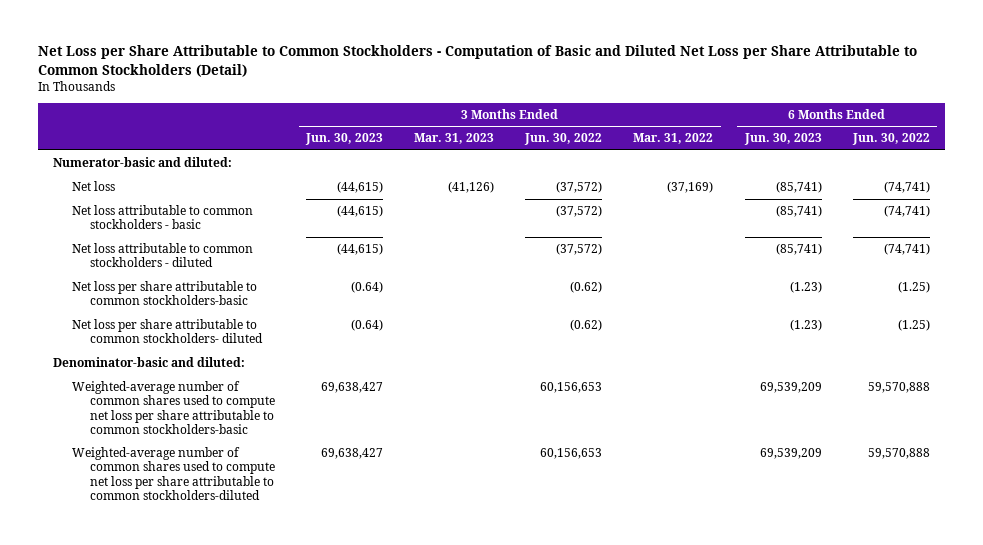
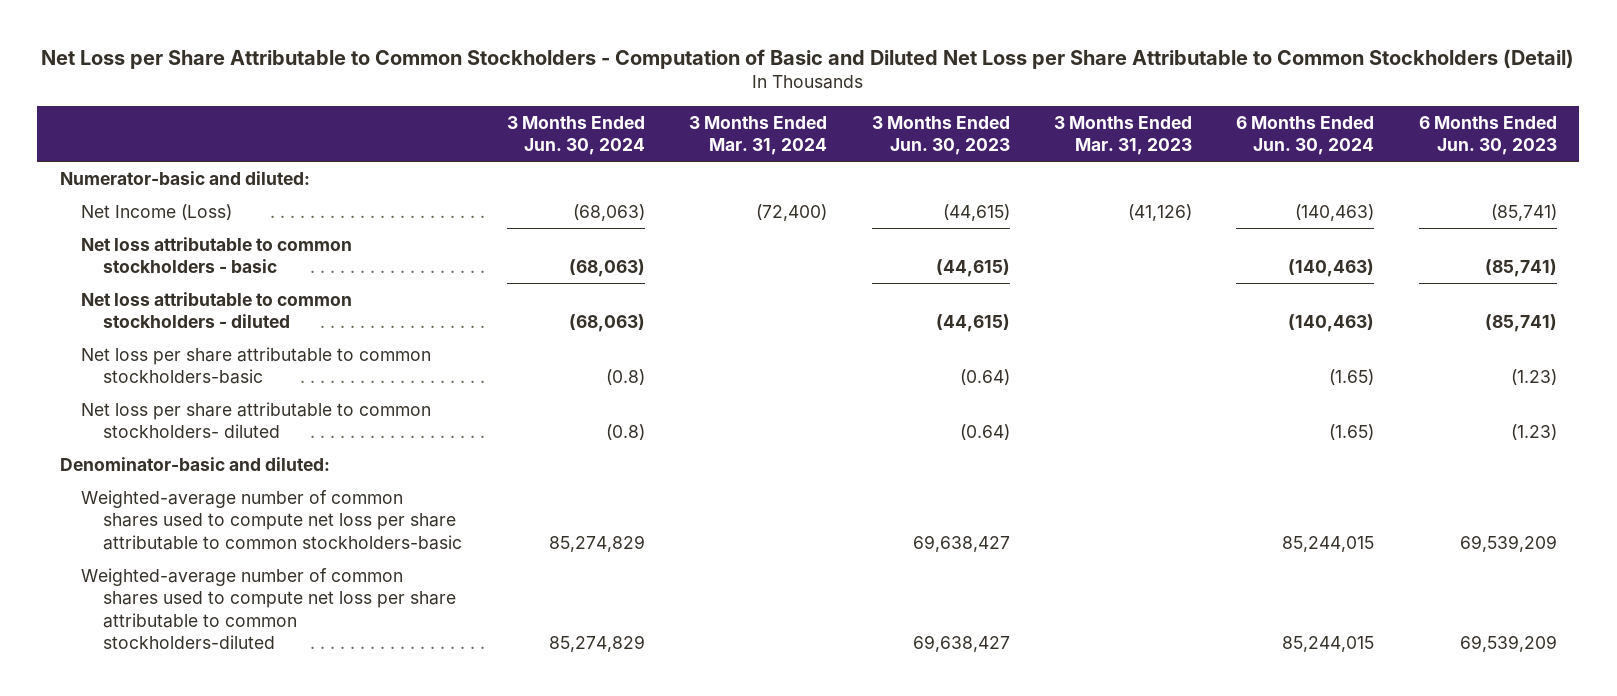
[524,133,603,146] Jun. 30, 2022 -> none
[633,133,714,145] Mar. 31, 2022 -> none
[851,133,930,146] Jun. 30, 2022 -> none
none -> [506,115,645,156] 3 Months Ended Jun. 30, 2024
none -> [689,115,828,156] 3 Months Ended Mar. 31, 2024
none -> [1236,115,1375,156] 6 Months Ended Jun. 30, 2024
[71,181,115,192] Net loss -> [81,203,233,220] Net Income (Loss)

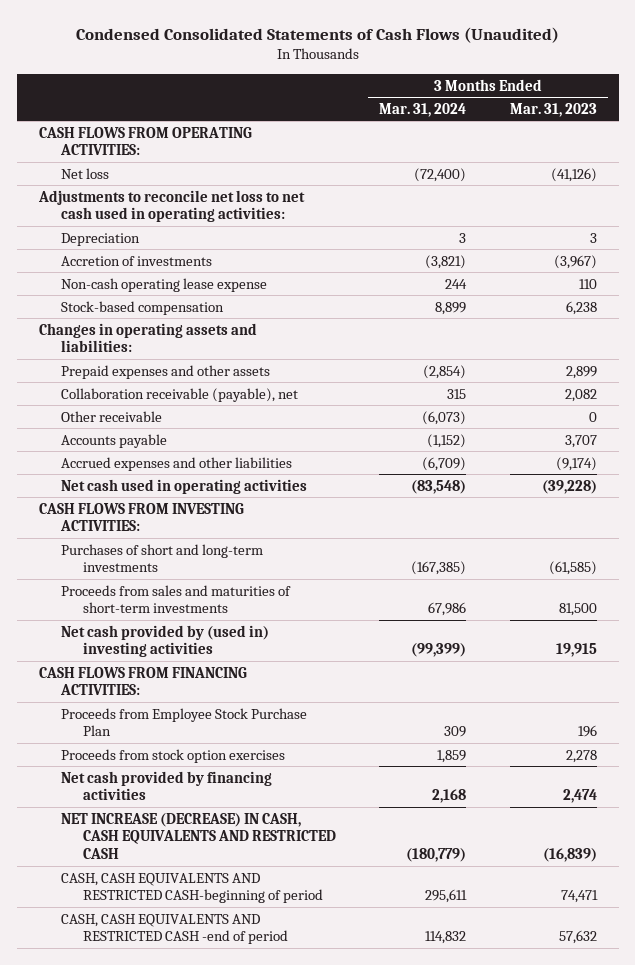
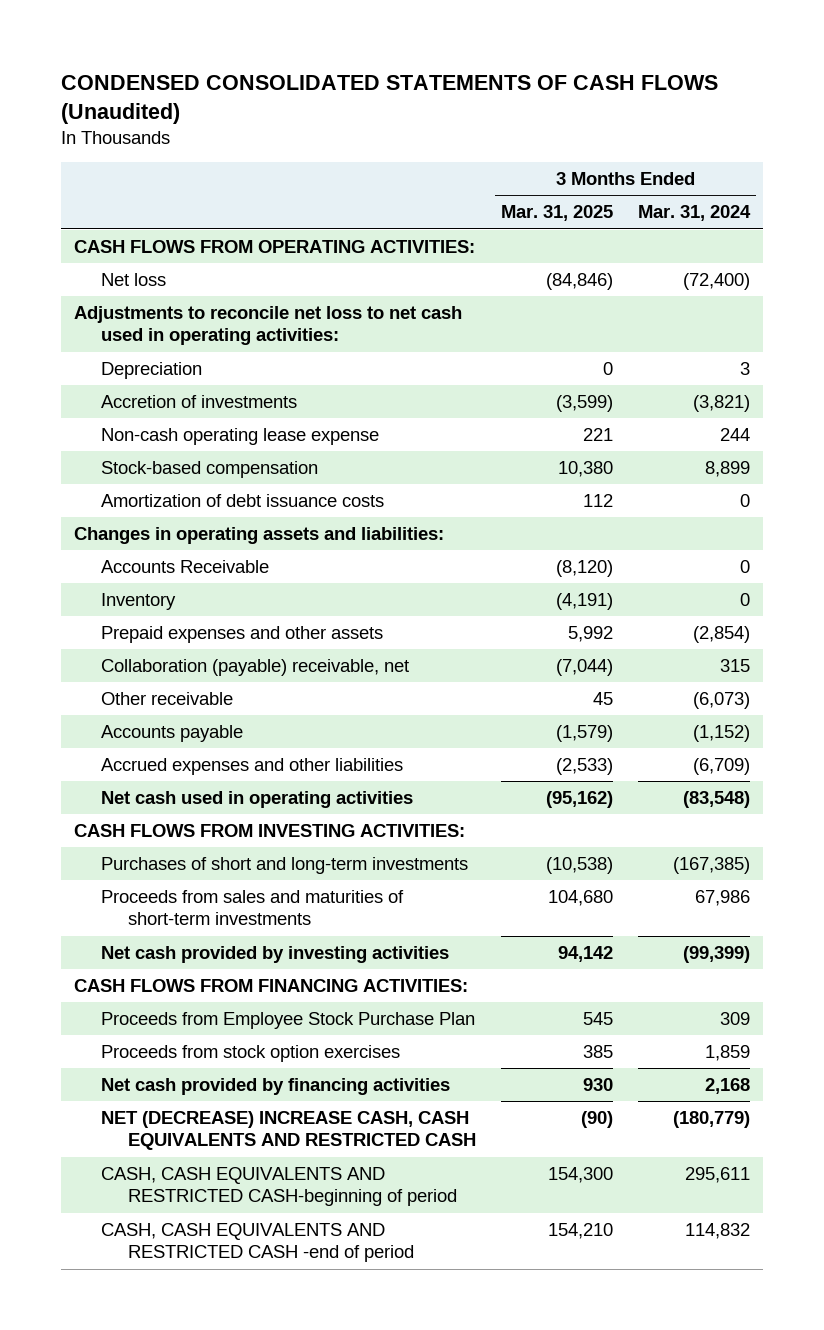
[75,26,559,43] Condensed Consolidated Statements of Cash Flows (Unaudited) -> [61,74,719,124] CONDENSED CONSOLIDATED STATEMENTS OF CASH FLOWS (Unaudited)
[509,102,597,117] Mar. 31, 2023 -> none
none -> [501,205,614,222] Mar. 31, 2025
none -> [101,493,385,507] Amortization of debt issuance costs
none -> [101,559,270,573] Accounts Receivable
none -> [101,592,177,610] Inventory
[60,387,298,402] Collaboration receivable (payable), net -> [101,658,410,676] Collaboration (payable) receivable, net
[60,624,269,658] Net cash provided by (used in) investing activities -> [101,945,450,963] Net cash provided by investing activities
[60,812,336,860] NET INCREASE (DECREASE) IN CASH, CASH EQUIVALENTS AND RESTRICTED CASH -> [101,1110,477,1151] NET (DECREASE) INCREASE CASH, CASH EQUIVALENTS AND RESTRICTED CASH

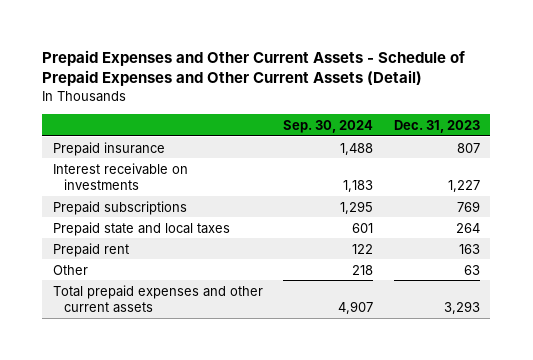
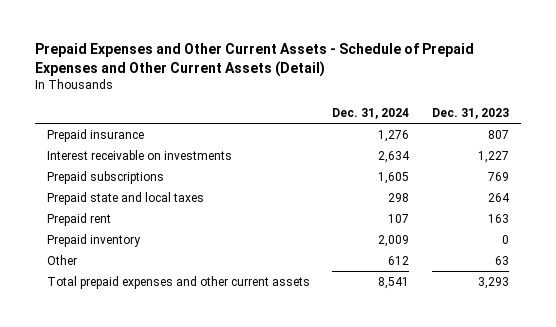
[283,119,374,133] Sep. 30, 2024 -> none
none -> [332,107,410,119] Dec. 31, 2024
none -> [46,234,141,248] Prepaid inventory

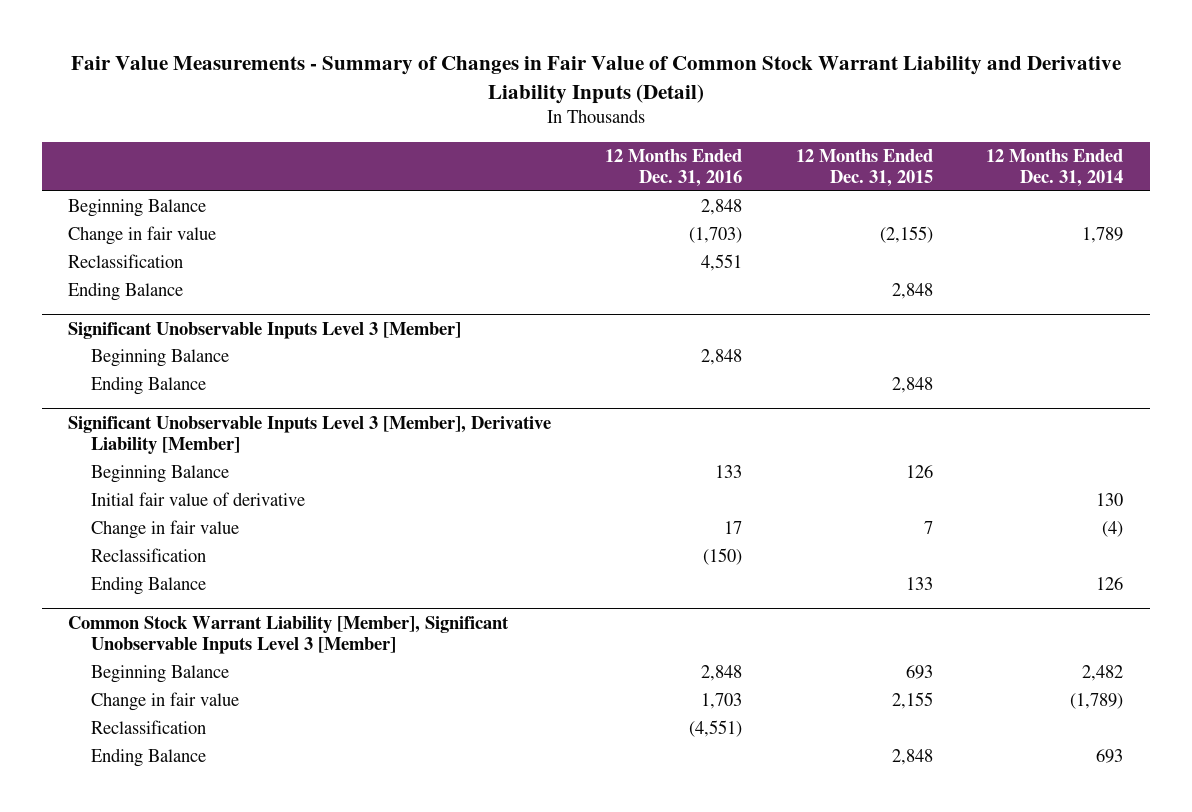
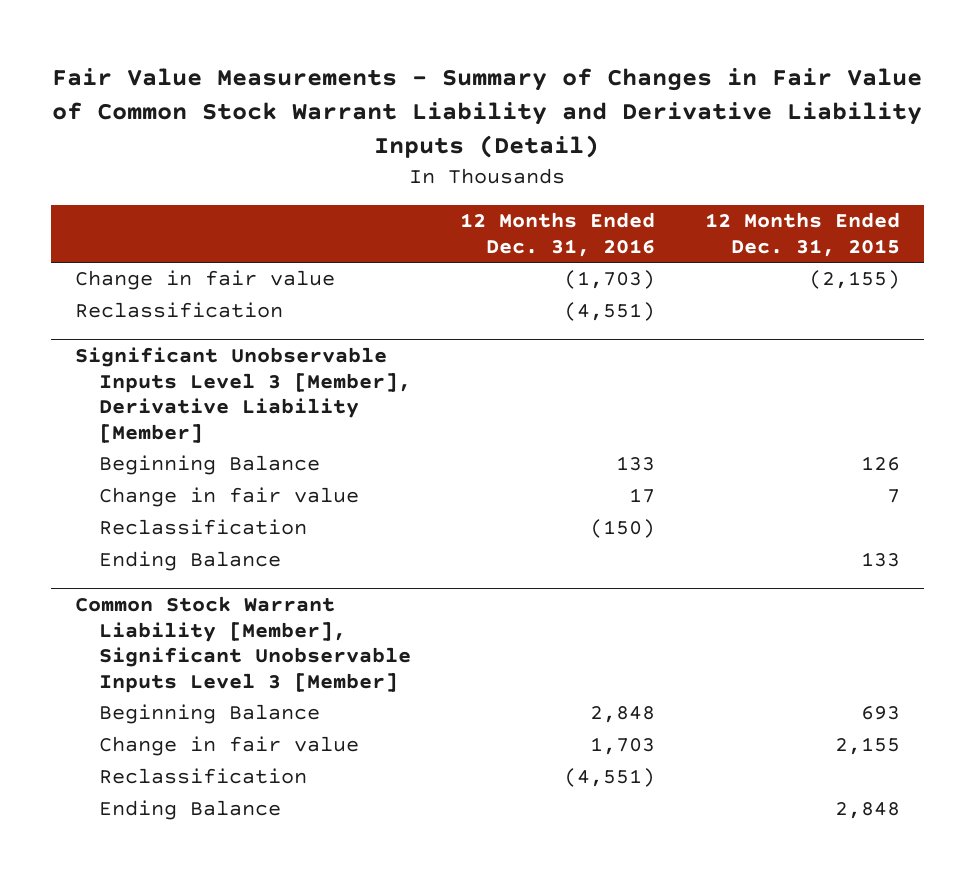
[986,148,1124,188] 12 Months Ended Dec. 31, 2014 -> none
[68,198,207,217] Beginning Balance -> none
[68,281,184,301] Ending Balance -> none
[68,321,462,339] Significant Unobservable Inputs Level 3 [Member] -> none
[91,348,230,367] Beginning Balance -> none
[91,375,207,395] Ending Balance -> none
[701,253,743,271] 4,551 -> [564,302,656,322] (4,551)
[91,491,306,506] Initial fair value of derivative -> none

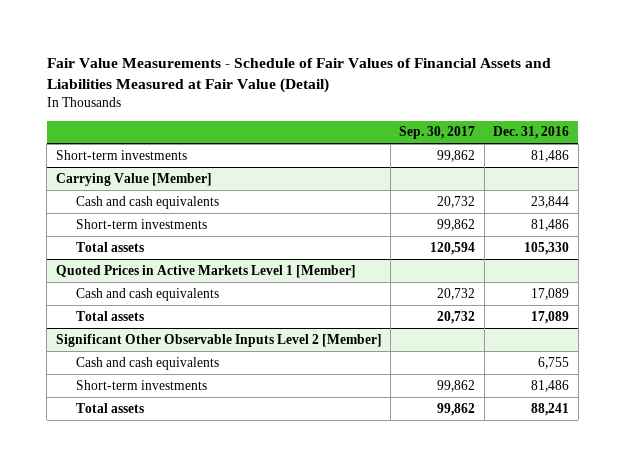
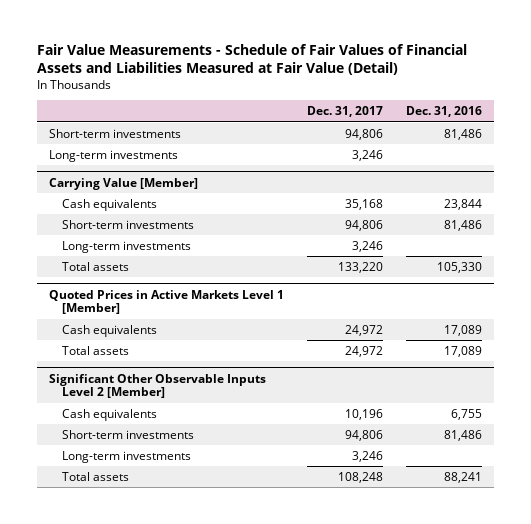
[399,126,476,140] Sep. 30, 2017 -> none
none -> [307,105,384,117] Dec. 31, 2017
none -> [48,149,178,162] Long-term investments
[75,195,219,209] Cash and cash equivalents -> [61,198,157,211] Cash equivalents
none -> [61,240,191,253] Long-term investments
[75,287,219,301] Cash and cash equivalents -> [61,324,157,337] Cash equivalents
[75,356,219,370] Cash and cash equivalents -> [61,408,157,421] Cash equivalents
none -> [61,450,191,463] Long-term investments

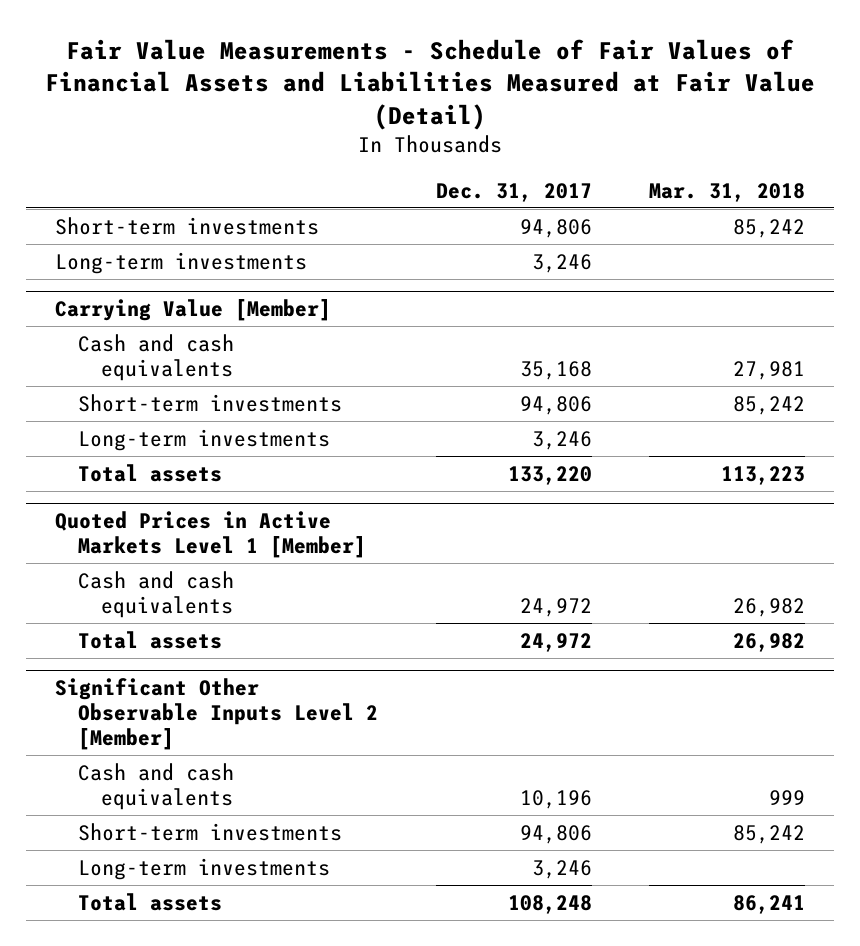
[406,105,483,117] Dec. 31, 2016 -> none
none -> [648,182,805,202] Mar. 31, 2018
[61,198,157,211] Cash equivalents -> [78,333,235,381] Cash and cash equivalents
[61,324,157,337] Cash equivalents -> [78,570,235,618] Cash and cash equivalents
[61,408,157,421] Cash equivalents -> [78,762,235,810] Cash and cash equivalents

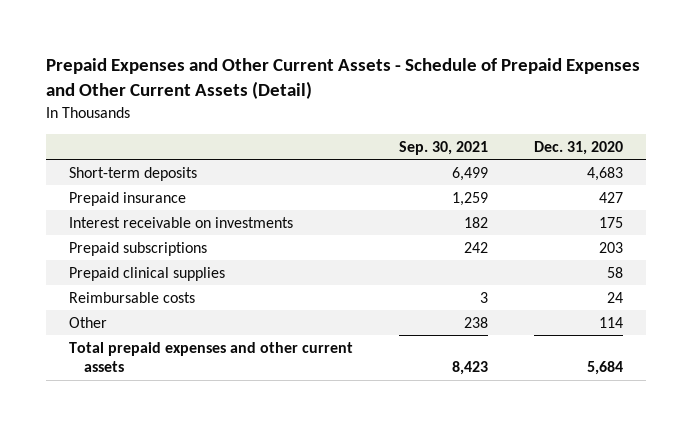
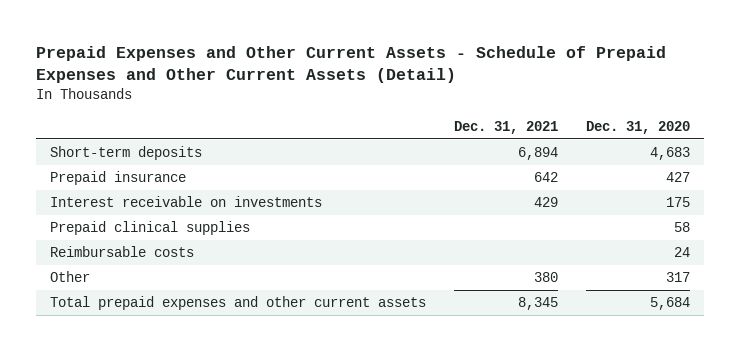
[398,140,488,155] Sep. 30, 2021 -> none
none -> [453,120,558,134] Dec. 31, 2021
[68,241,207,256] Prepaid subscriptions -> none
[598,316,623,328] 114 -> [665,272,690,283] 317

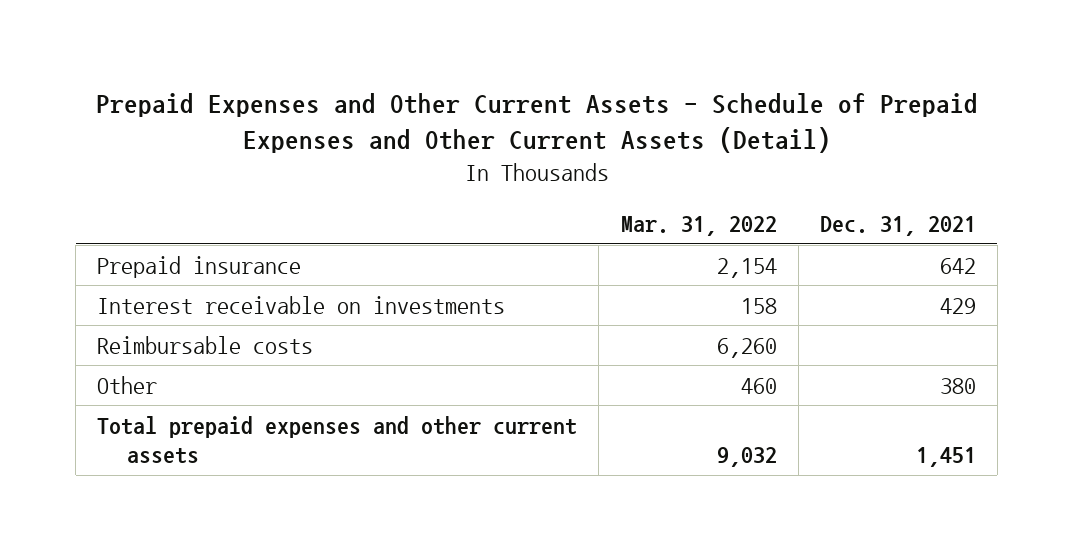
[585,120,690,134] Dec. 31, 2020 -> none
none -> [620,216,777,237] Mar. 31, 2022
[49,146,202,161] Short-term deposits -> none
[49,221,250,236] Prepaid clinical supplies -> none
[517,297,558,311] 8,345 -> [915,447,976,468] 1,451

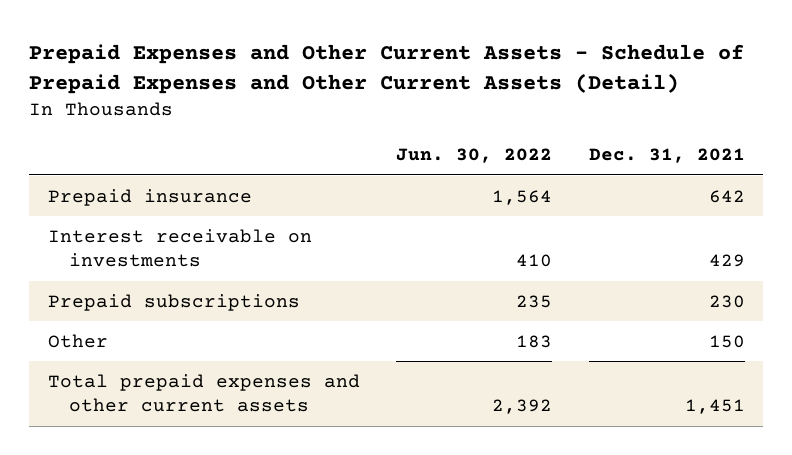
[620,216,777,237] Mar. 31, 2022 -> none
none -> [396,148,553,164] Jun. 30, 2022
[97,335,314,354] Reimbursable costs -> none
none -> [47,293,300,311] Prepaid subscriptions
[939,377,976,394] 380 -> [708,334,745,348] 150

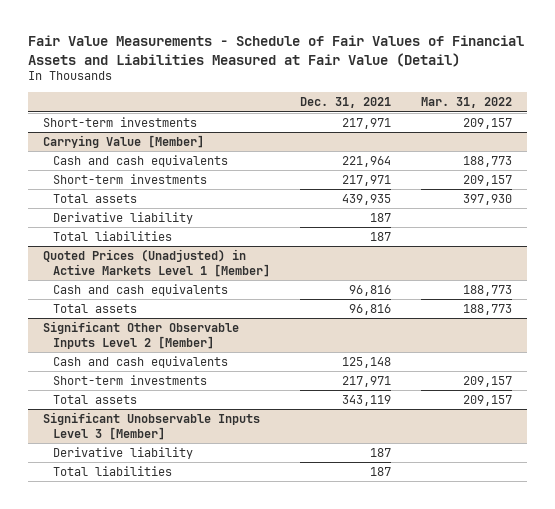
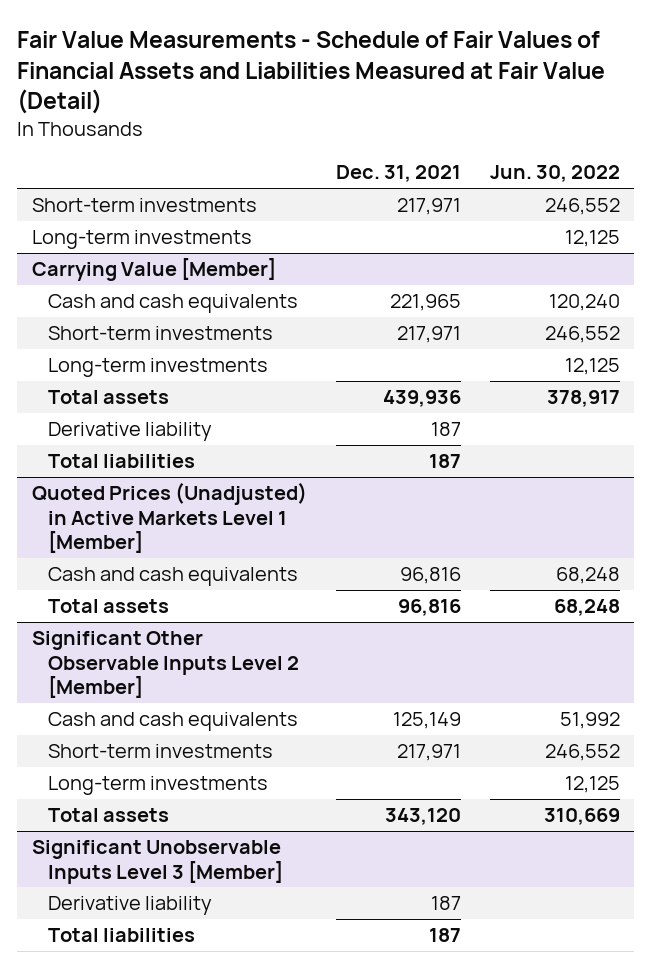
[421,97,513,109] Mar. 31, 2022 -> none
none -> [489,165,620,183] Jun. 30, 2022
none -> [31,230,252,250] Long-term investments
[342,156,392,168] 221,964 -> [389,294,461,312] 221,965
none -> [48,358,269,378] Long-term investments
[342,194,392,206] 439,935 -> [382,390,461,408] 439,936
[342,357,392,369] 125,148 -> [392,712,461,730] 125,149
none -> [48,776,269,796] Long-term investments
[342,395,392,407] 343,119 -> [384,808,461,826] 343,120

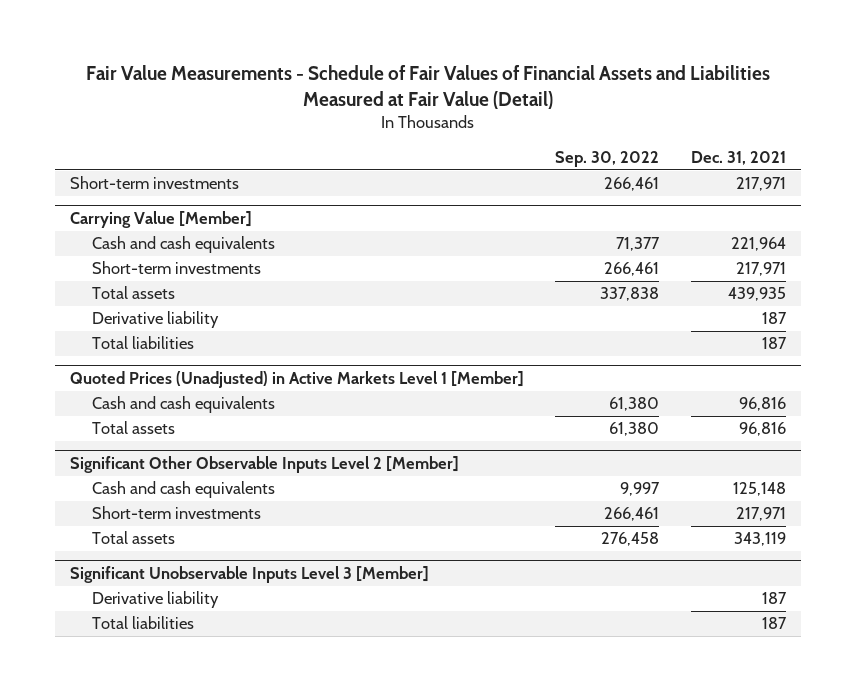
[489,165,620,183] Jun. 30, 2022 -> none
none -> [555,150,660,167] Sep. 30, 2022
[31,230,252,250] Long-term investments -> none
[389,294,461,312] 221,965 -> [730,237,786,252] 221,964
[48,358,269,378] Long-term investments -> none
[382,390,461,408] 439,936 -> [727,287,786,302] 439,935
[392,712,461,730] 125,149 -> [732,482,786,497] 125,148
[48,776,269,796] Long-term investments -> none
[384,808,461,826] 343,120 -> [733,532,786,547] 343,119

